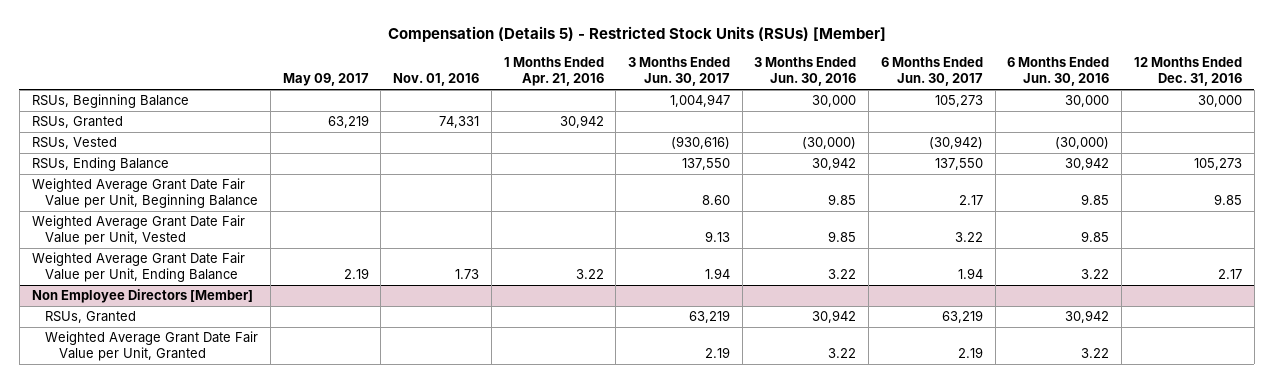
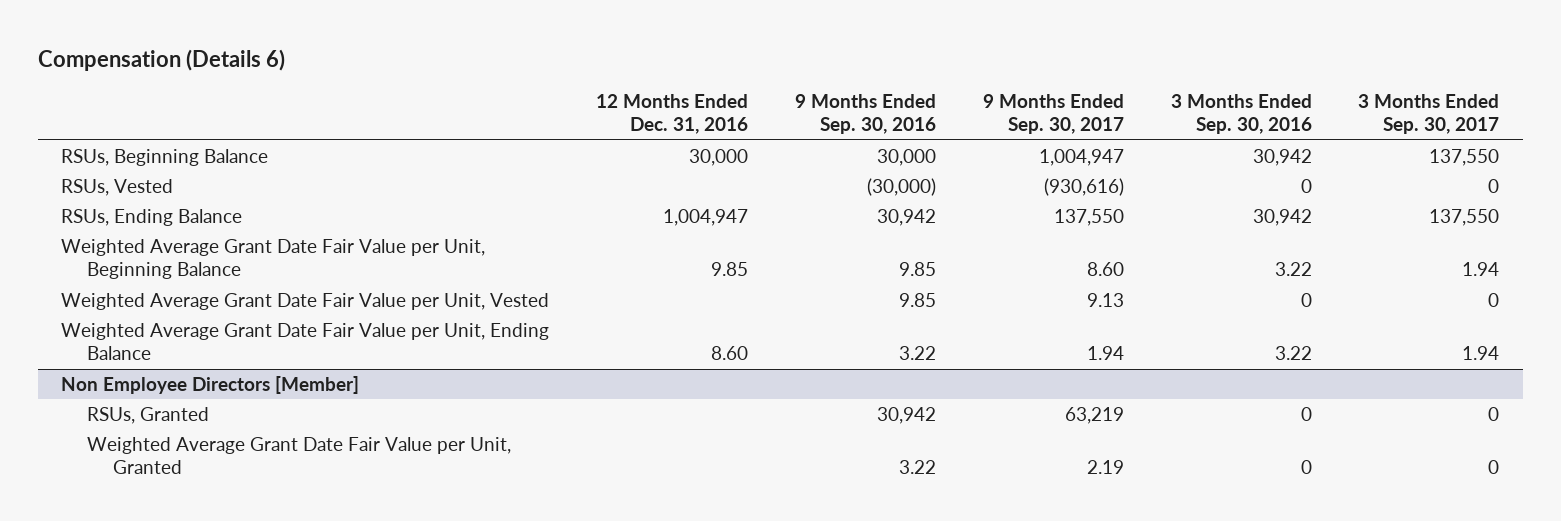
[387,26,886,43] Compensation (Details 5) - Restricted Stock Units (RSUs) [Member] -> [37,49,285,72] Compensation (Details 6)
[282,73,369,87] May 09, 2017 -> none
[393,73,480,87] Nov. 01, 2016 -> none
[503,57,604,87] 1 Months Ended Apr. 21, 2016 -> none
[628,57,731,87] 3 Months Ended Jun. 30, 2017 -> none
[754,57,857,87] 3 Months Ended Jun. 30, 2016 -> none
[880,57,983,87] 6 Months Ended Jun. 30, 2017 -> none
[1007,57,1110,87] 6 Months Ended Jun. 30, 2016 -> none
none -> [794,94,936,135] 9 Months Ended Sep. 30, 2016
none -> [982,94,1124,135] 9 Months Ended Sep. 30, 2017
none -> [1170,94,1312,135] 3 Months Ended Sep. 30, 2016
none -> [1358,94,1500,135] 3 Months Ended Sep. 30, 2017
[31,115,123,128] RSUs, Granted -> none
[1193,157,1242,170] 105,273 -> [663,209,749,227] 1,004,947
[1217,269,1242,280] 2.17 -> [711,346,749,361] 8.60

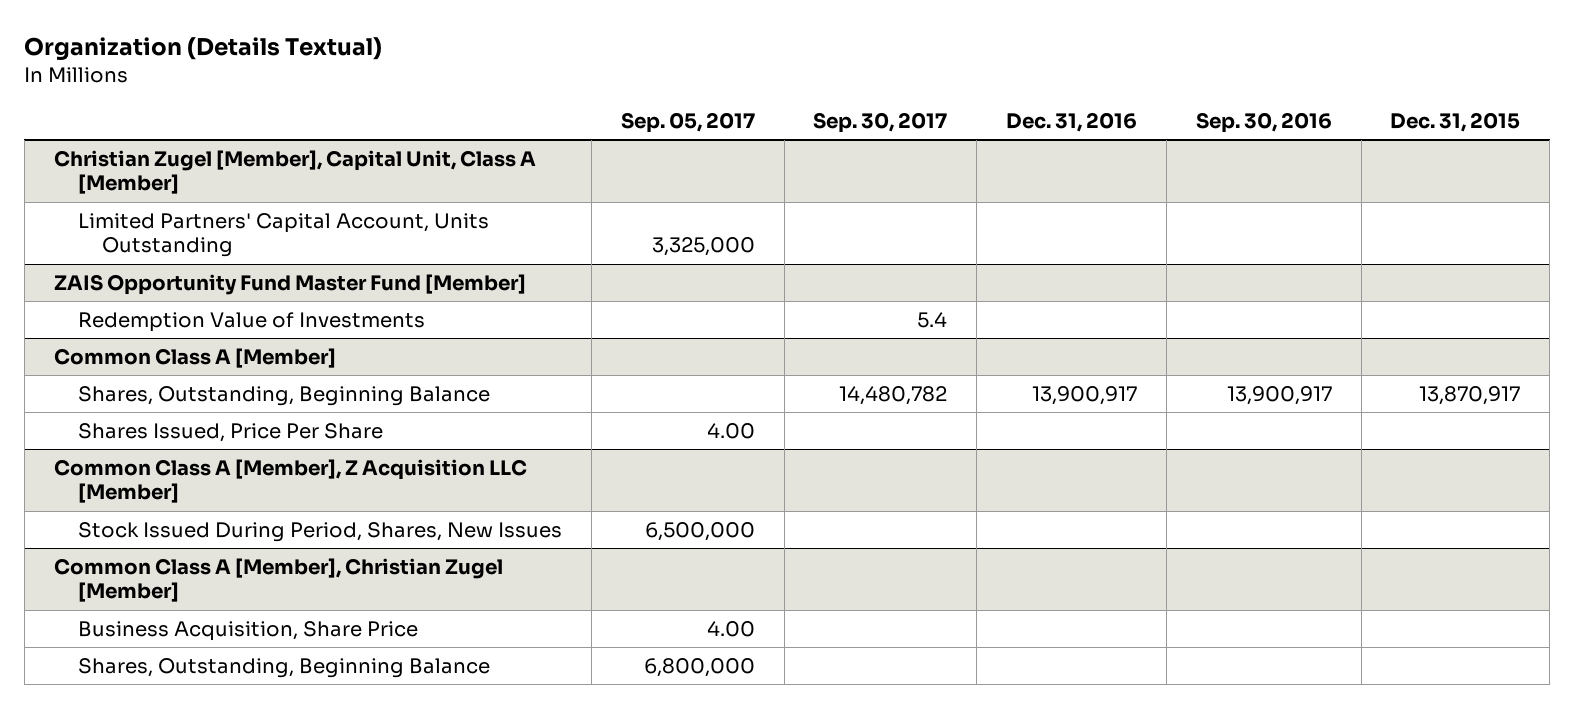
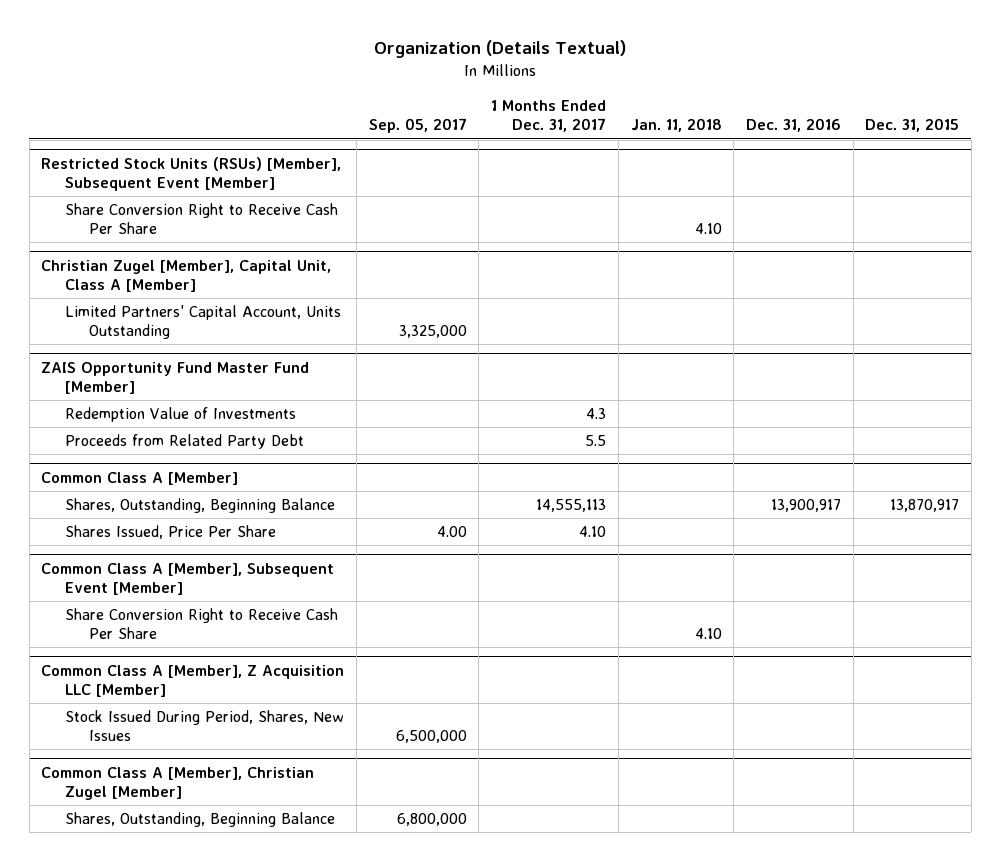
[813,111,948,133] Sep. 30, 2017 -> none
[1195,111,1332,133] Sep. 30, 2016 -> none
none -> [491,100,607,133] 1 Months Ended Dec. 31, 2017
none -> [630,118,722,133] Jan. 11, 2018
none -> [41,156,342,191] Restricted Stock Units (RSUs) [Member], Subsequent Event [Member]
none -> [65,203,339,235] Share Conversion Right to Receive Cash Per Share
none -> [65,434,305,450] Proceeds from Related Party Debt
none -> [41,562,335,595] Common Class A [Member], Subsequent Event [Member]
none -> [65,608,339,640] Share Conversion Right to Receive Cash Per Share
[78,620,419,641] Business Acquisition, Share Price -> none

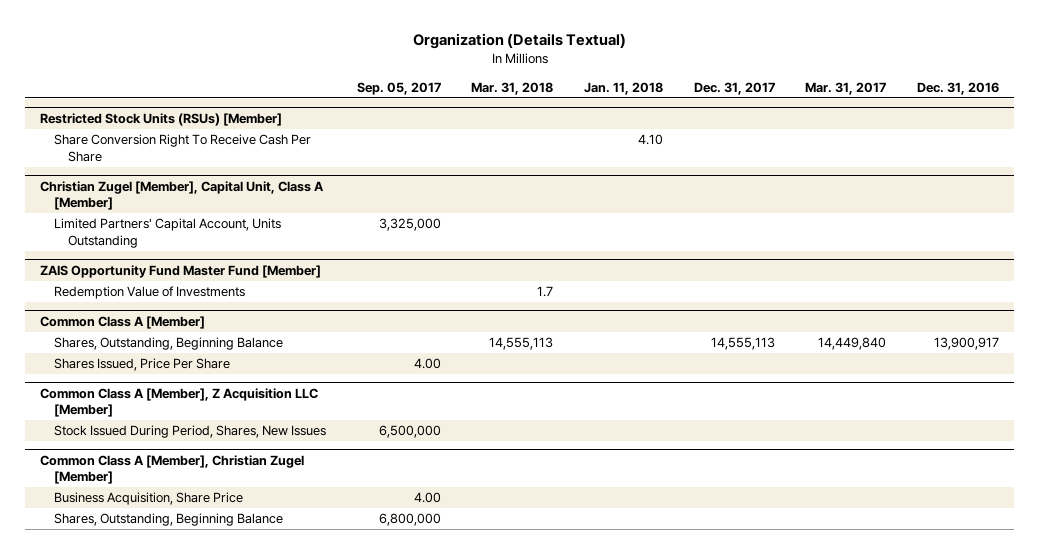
[491,100,607,133] 1 Months Ended Dec. 31, 2017 -> none
[865,118,960,133] Dec. 31, 2015 -> none
none -> [471,81,554,95] Mar. 31, 2018
none -> [693,81,775,95] Dec. 31, 2017
none -> [805,81,887,95] Mar. 31, 2017
[41,156,342,191] Restricted Stock Units (RSUs) [Member], Subsequent Event [Member] -> [40,112,283,126] Restricted Stock Units (RSUs) [Member]
[65,203,339,235] Share Conversion Right to Receive Cash Per Share -> [54,134,312,162] Share Conversion Right To Receive Cash Per Share
[65,434,305,450] Proceeds from Related Party Debt -> none
[41,562,335,595] Common Class A [Member], Subsequent Event [Member] -> none
[65,608,339,640] Share Conversion Right to Receive Cash Per Share -> none
none -> [54,492,244,506] Business Acquisition, Share Price

